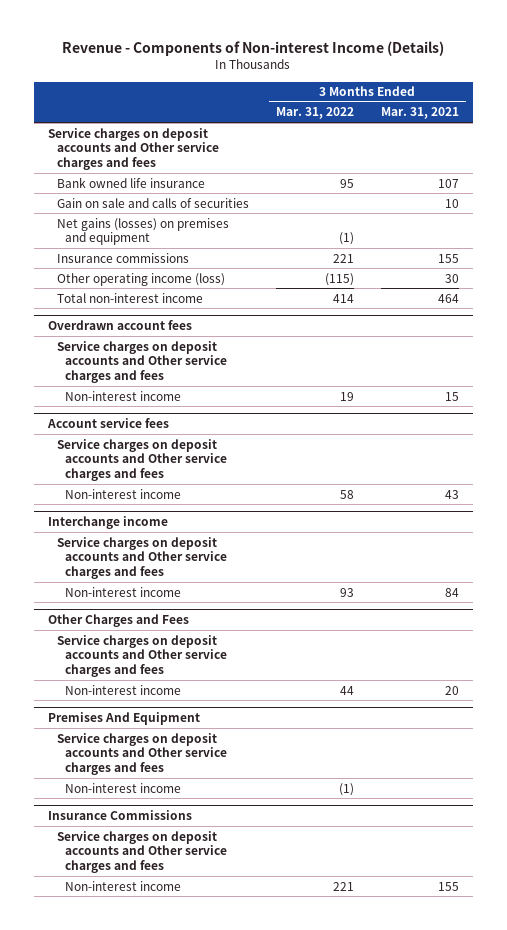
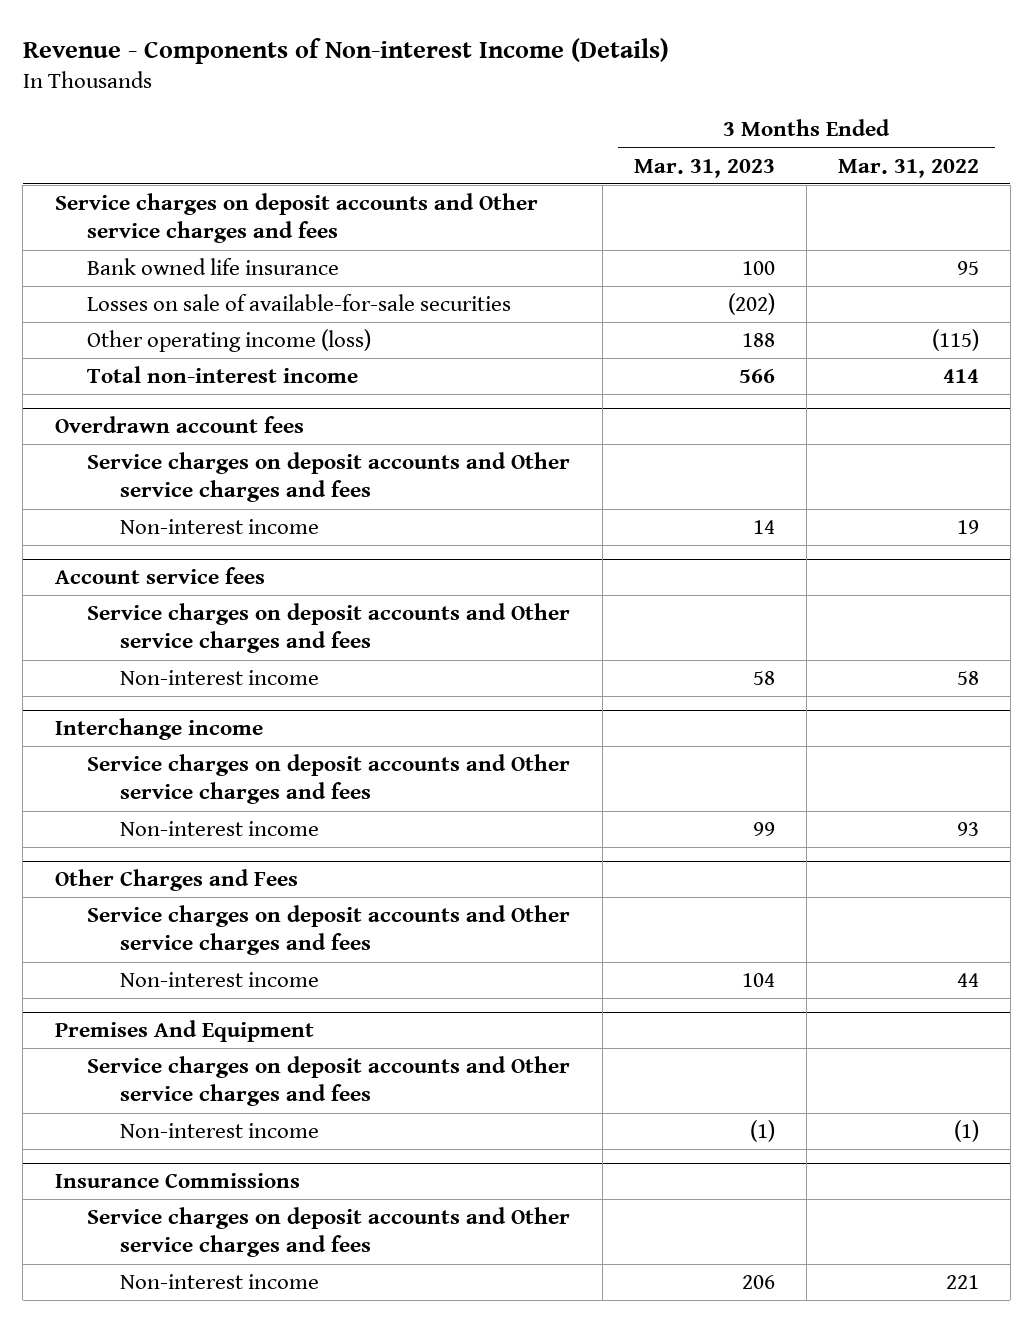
[380,107,459,120] Mar. 31, 2021 -> none
none -> [633,158,775,178] Mar. 31, 2023
[56,217,229,246] Net gains (losses) on premises and equipment -> none
[56,252,189,263] Insurance commissions -> none
[56,197,249,208] Gain on sale and calls of securities -> [87,294,512,312] Losses on sale of available-for-sale securities

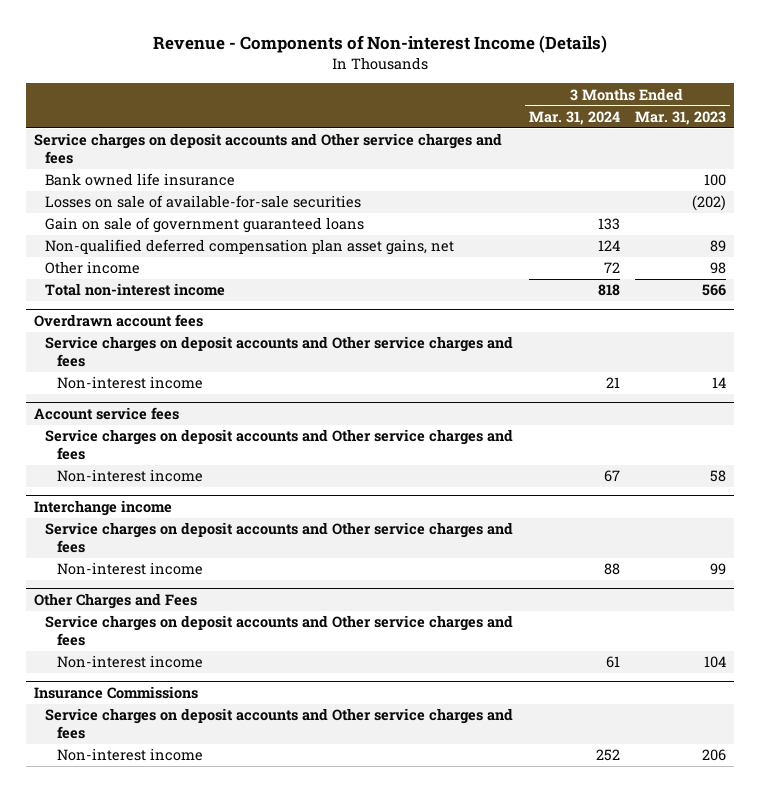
[837,158,979,178] Mar. 31, 2022 -> none
none -> [528,110,620,125] Mar. 31, 2024
none -> [45,217,365,234] Gain on sale of government guaranteed loans
none -> [45,239,455,256] Non-qualified deferred compensation plan asset gains, net
[87,329,372,353] Other operating income (loss) -> [45,261,141,275] Other income
[741,333,775,348] 188 -> [710,262,727,275] 98
[54,1020,314,1043] Premises And Equipment -> none
[87,1056,571,1107] Service charges on deposit accounts and Other service charges and fees -> none
[120,1123,320,1139] Non-interest income -> none

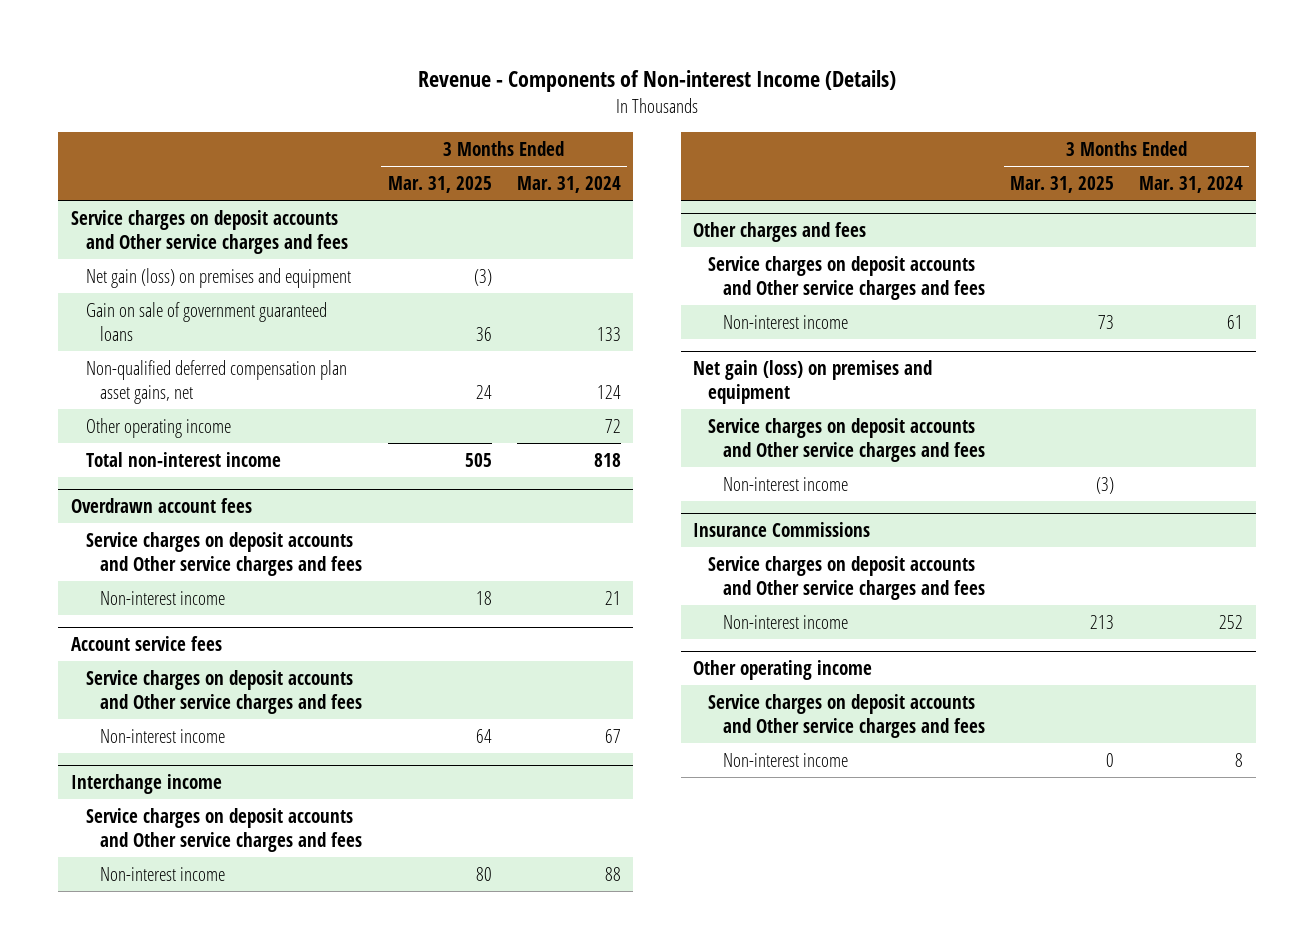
[635,110,727,125] Mar. 31, 2023 -> none
none -> [387,175,492,193] Mar. 31, 2025
[45,173,236,187] Bank owned life insurance -> none
[45,195,362,209] Losses on sale of available-for-sale securities -> none
none -> [85,267,351,288] Net gain (loss) on premises and equipment
[45,261,141,275] Other income -> [85,417,231,438] Other operating income
[33,593,197,610] Other Charges and Fees -> [693,221,867,242] Other charges and fees
none -> [693,359,933,404] Net gain (loss) on premises and equipment
none -> [708,417,986,462] Service charges on deposit accounts and Other service charges and fees
none -> [723,476,849,491] Non-interest income
none -> [693,659,873,680] Other operating income
none -> [708,693,986,738] Service charges on deposit accounts and Other service charges and fees
none -> [723,752,849,767] Non-interest income

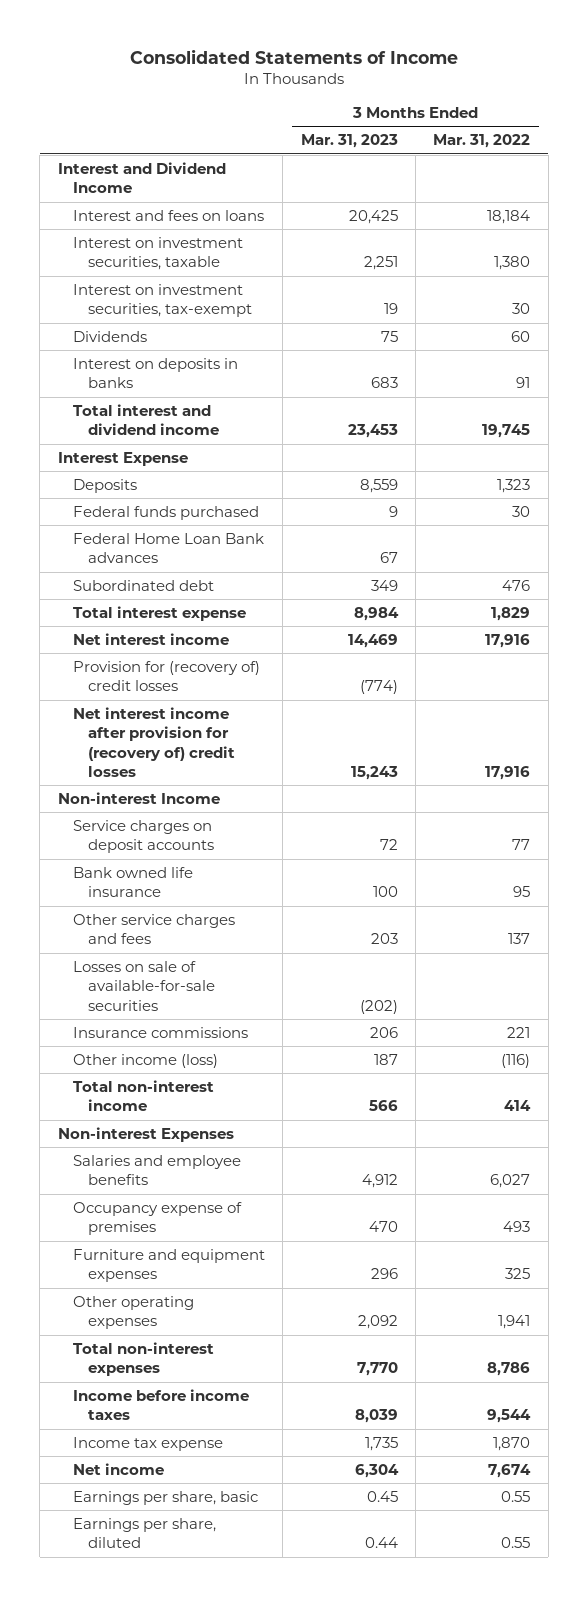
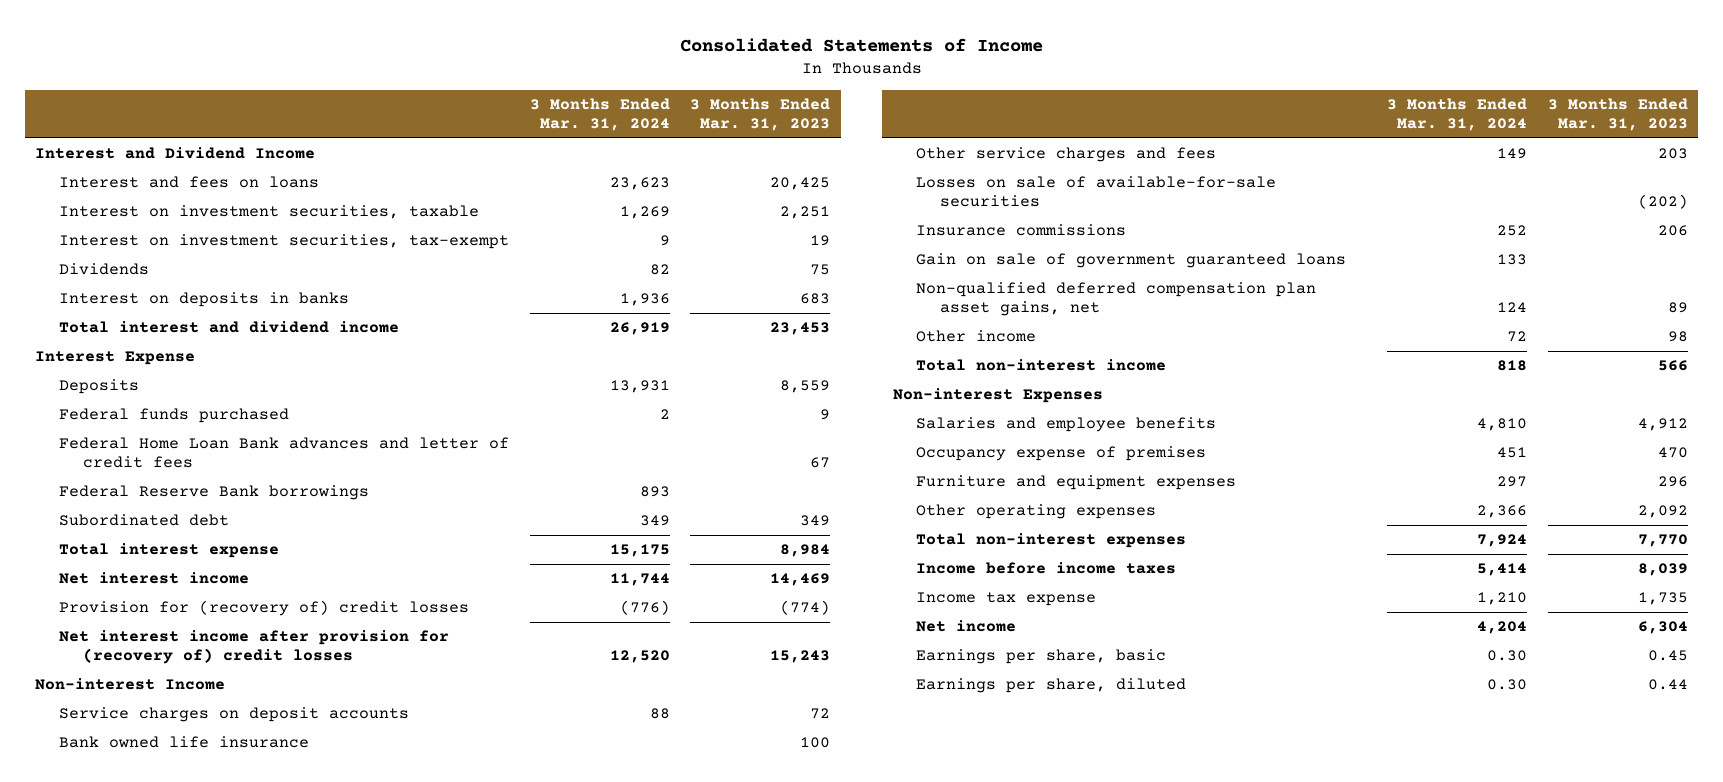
[433,134,531,149] Mar. 31, 2022 -> none
none -> [529,98,670,132] 3 Months Ended Mar. 31, 2024
[73,532,265,564] Federal Home Loan Bank advances -> [58,437,509,469] Federal Home Loan Bank advances and letter of credit fees
none -> [58,485,369,501] Federal Reserve Bank borrowings
none -> [916,253,1347,269] Gain on sale of government guaranteed loans
none -> [916,282,1317,317] Non-qualified deferred compensation plan asset gains, net
[73,1053,219,1068] Other income (loss) -> [916,330,1037,343] Other income
[373,1053,398,1065] 187 -> [1667,331,1688,343] 98

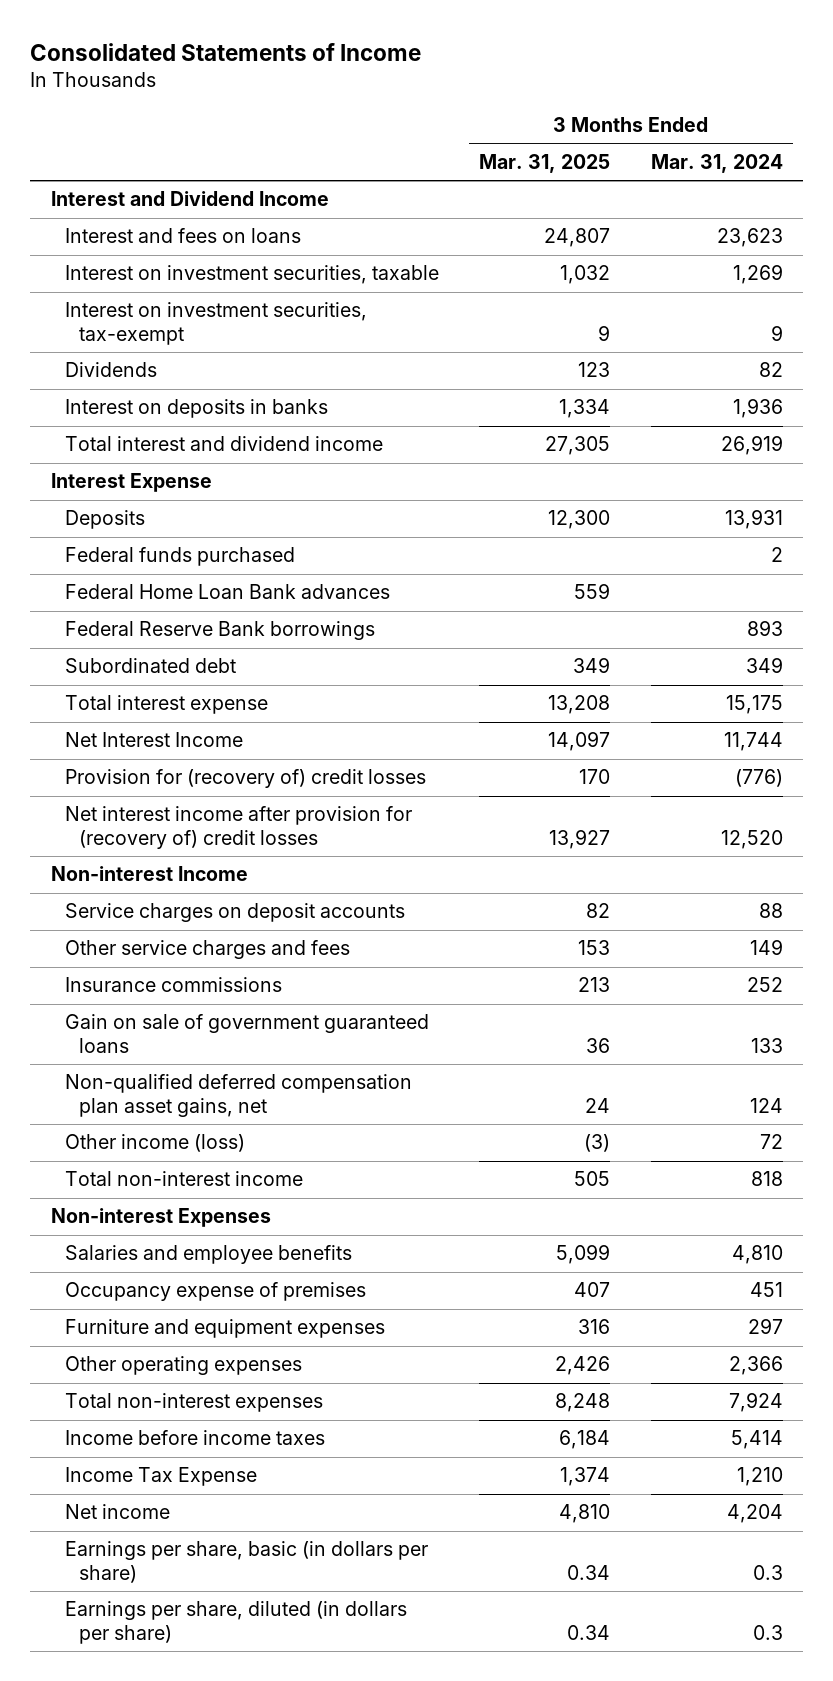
[690,98,831,132] 3 Months Ended Mar. 31, 2023 -> none
none -> [479,153,611,173] Mar. 31, 2025
[58,437,509,469] Federal Home Loan Bank advances and letter of credit fees -> [64,584,390,600] Federal Home Loan Bank advances
[58,572,249,585] Net interest income -> [64,732,243,748] Net Interest Income
[58,736,309,749] Bank owned life insurance -> none
[916,176,1277,208] Losses on sale of available-for-sale securities -> none
[916,330,1037,343] Other income -> [64,1134,245,1153] Other income (loss)
[916,592,1097,607] Income tax expense -> [64,1467,257,1487] Income Tax Expense
[916,649,1167,665] Earnings per share, basic -> [64,1541,428,1583] Earnings per share, basic (in dollars per share)
[1487,650,1528,662] 0.30 -> [752,1564,783,1580] 0.3
[916,678,1187,694] Earnings per share, diluted -> [64,1601,407,1644] Earnings per share, diluted (in dollars per share)
[1487,679,1528,691] 0.30 -> [752,1624,783,1640] 0.3

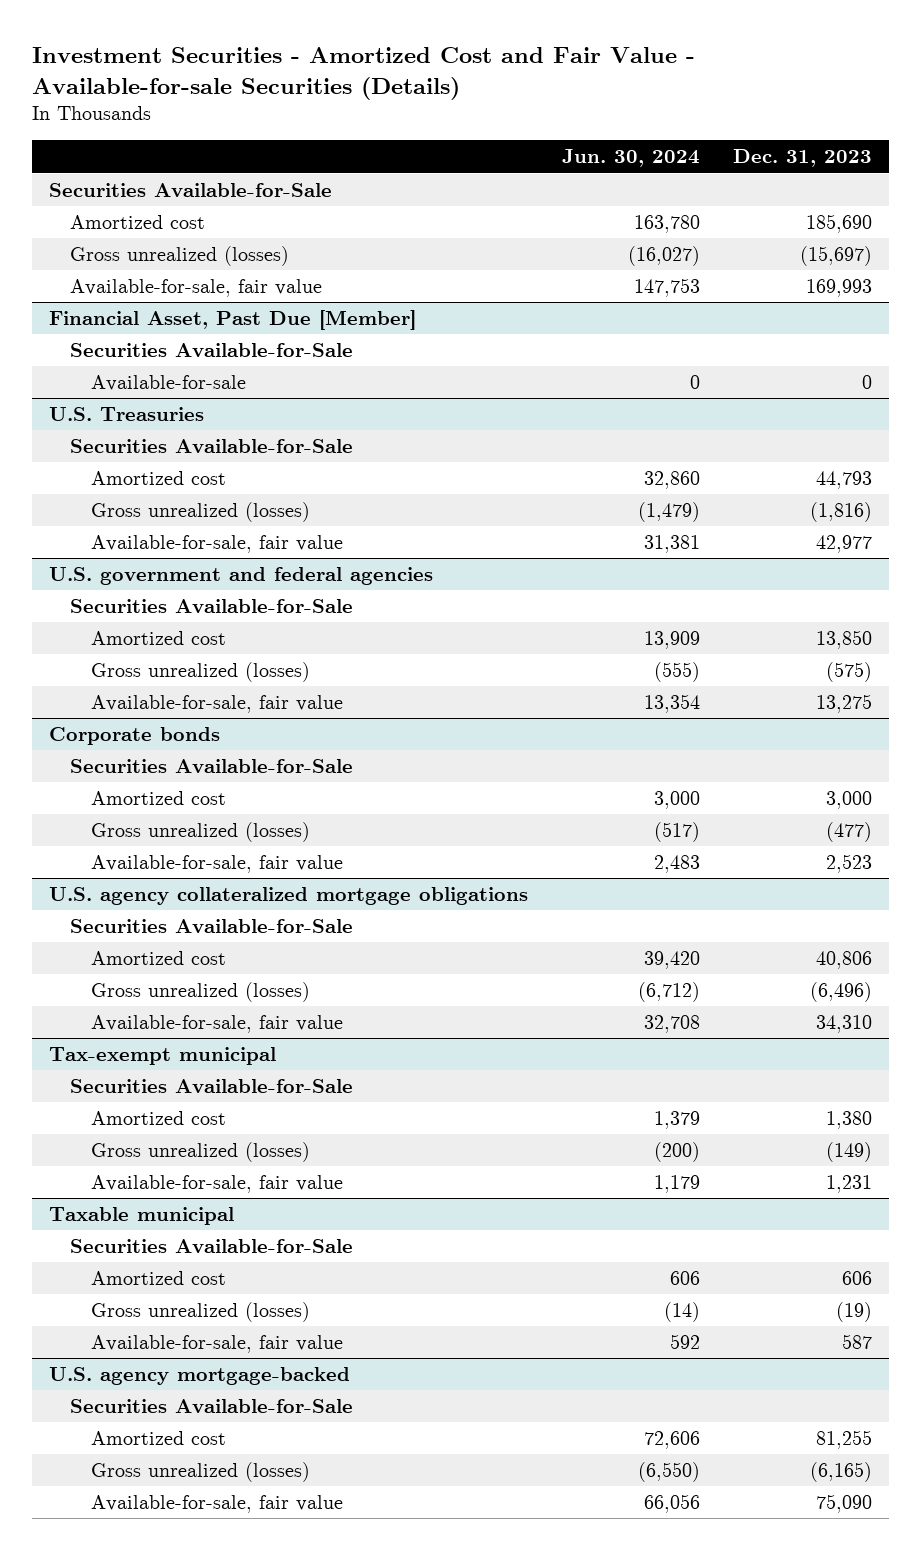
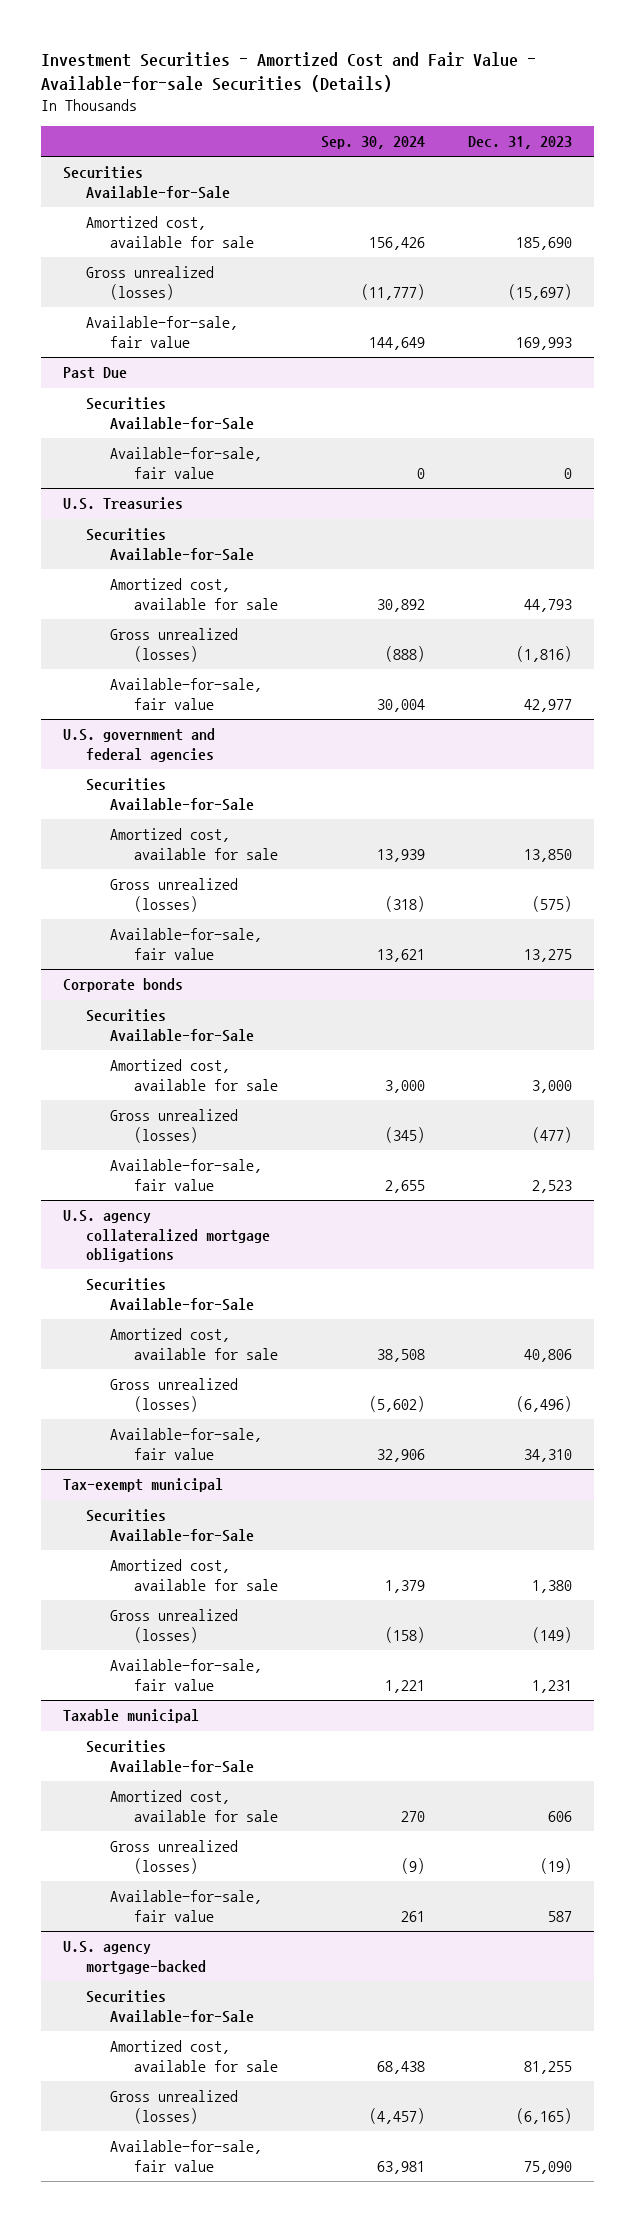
[561,149,700,168] Jun. 30, 2024 -> none
none -> [321,136,426,150] Sep. 30, 2024
[69,215,205,230] Amortized cost -> [86,216,254,248] Amortized cost, available for sale
[49,310,417,331] Financial Asset, Past Due [Member] -> [62,367,127,380] Past Due
[90,375,246,392] Available-for-sale -> [109,447,262,479] Available-for-sale, fair value
[90,471,226,486] Amortized cost -> [109,578,278,610] Amortized cost, available for sale
[90,631,226,646] Amortized cost -> [109,828,278,860] Amortized cost, available for sale
[90,791,226,806] Amortized cost -> [109,1059,278,1091] Amortized cost, available for sale
[90,951,226,966] Amortized cost -> [109,1328,278,1360] Amortized cost, available for sale
[90,1111,226,1126] Amortized cost -> [109,1559,278,1591] Amortized cost, available for sale
[90,1271,226,1286] Amortized cost -> [109,1790,278,1822] Amortized cost, available for sale
[90,1431,226,1446] Amortized cost -> [109,2040,278,2072] Amortized cost, available for sale

